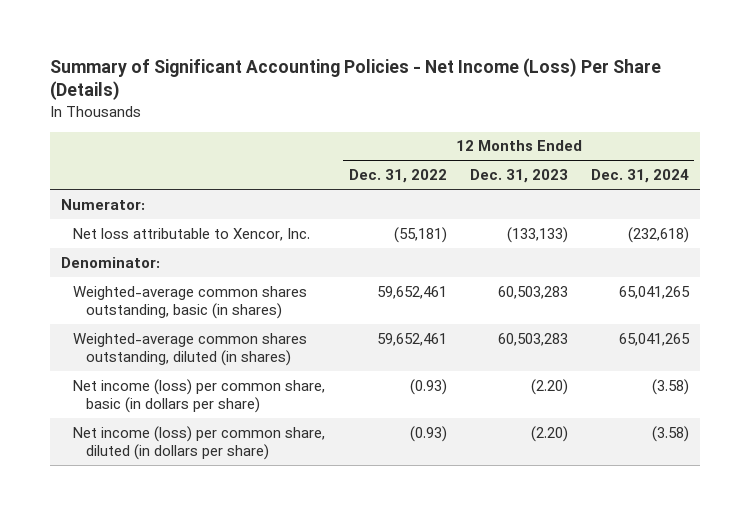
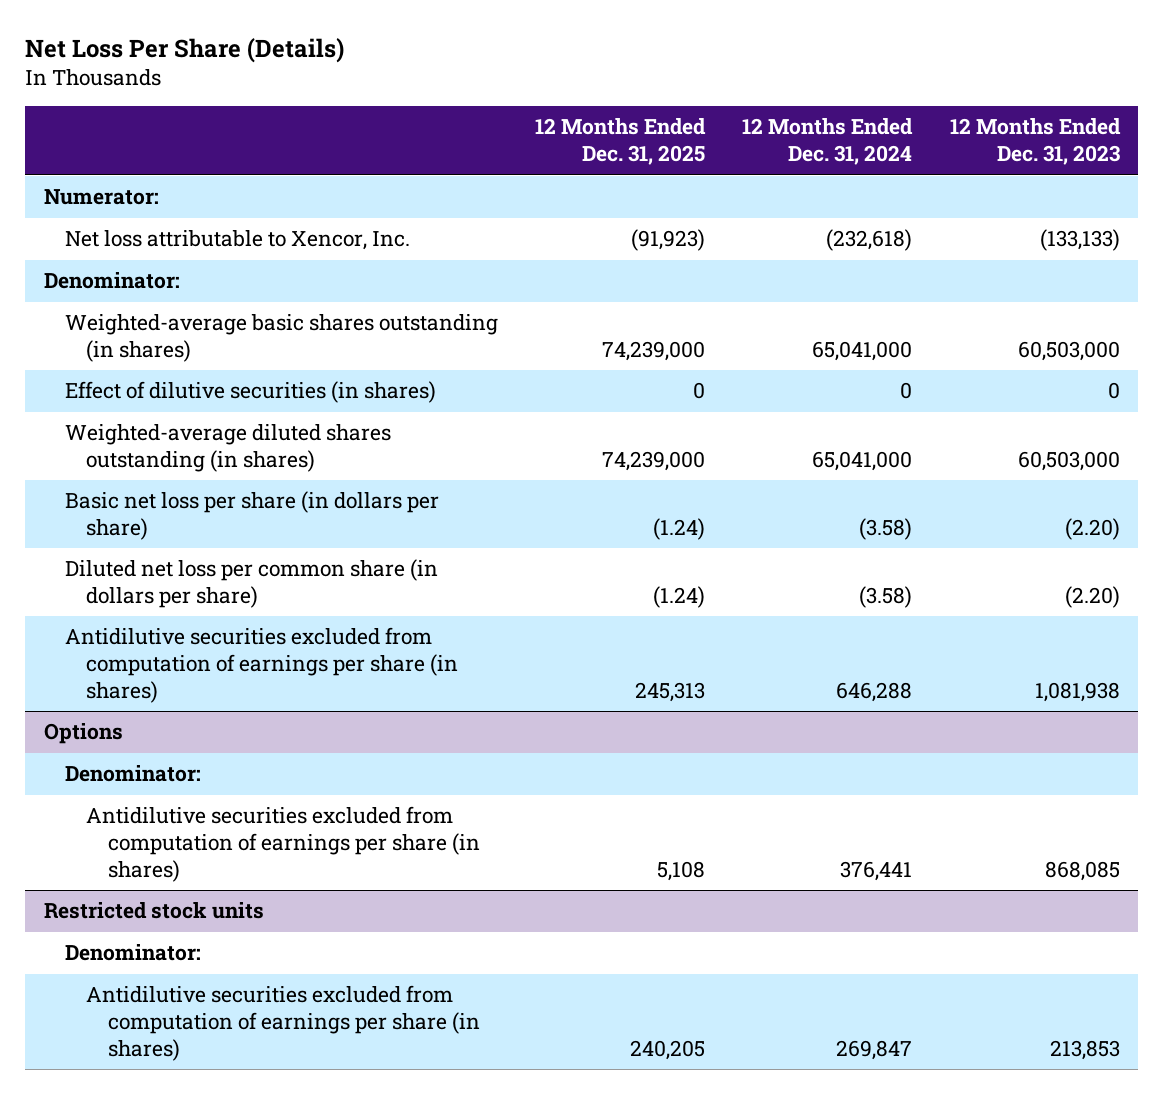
[49,57,661,101] Summary of Significant Accounting Policies - Net Income (Loss) Per Share (Details) -> [25,38,345,64] Net Loss Per Share (Details)
[348,169,447,184] Dec. 31, 2022 -> none
none -> [535,118,707,166] 12 Months Ended Dec. 31, 2025
[73,285,308,320] Weighted-average common shares outstanding, basic (in shares) -> [64,314,498,363] Weighted-average basic shares outstanding (in shares)
[497,285,568,299] 60,503,283 -> [1017,341,1120,362] 60,503,000
[618,285,690,299] 65,041,265 -> [812,341,913,362] 65,041,000
none -> [64,381,436,404] Effect of dilutive securities (in shares)
[73,332,308,367] Weighted-average common shares outstanding, diluted (in shares) -> [64,424,391,473] Weighted-average diluted shares outstanding (in shares)
[497,332,568,346] 60,503,283 -> [1017,451,1120,472] 60,503,000
[618,332,690,346] 65,041,265 -> [812,451,913,472] 65,041,000
[73,378,326,414] Net income (loss) per common share, basic (in dollars per share) -> [64,491,439,541] Basic net loss per share (in dollars per share)
[73,425,326,461] Net income (loss) per common share, diluted (in dollars per share) -> [64,559,438,609] Diluted net loss per common share (in dollars per share)
none -> [64,627,459,703] Antidilutive securities excluded from computation of earnings per share (in shares)
none -> [43,723,123,745] Options
none -> [64,765,201,783] Denominator:
none -> [86,806,480,882] Antidilutive securities excluded from computation of earnings per share (in shares)
none -> [43,902,264,920] Restricted stock units
none -> [64,944,201,962] Denominator:
none -> [86,985,480,1061] Antidilutive securities excluded from computation of earnings per share (in shares)

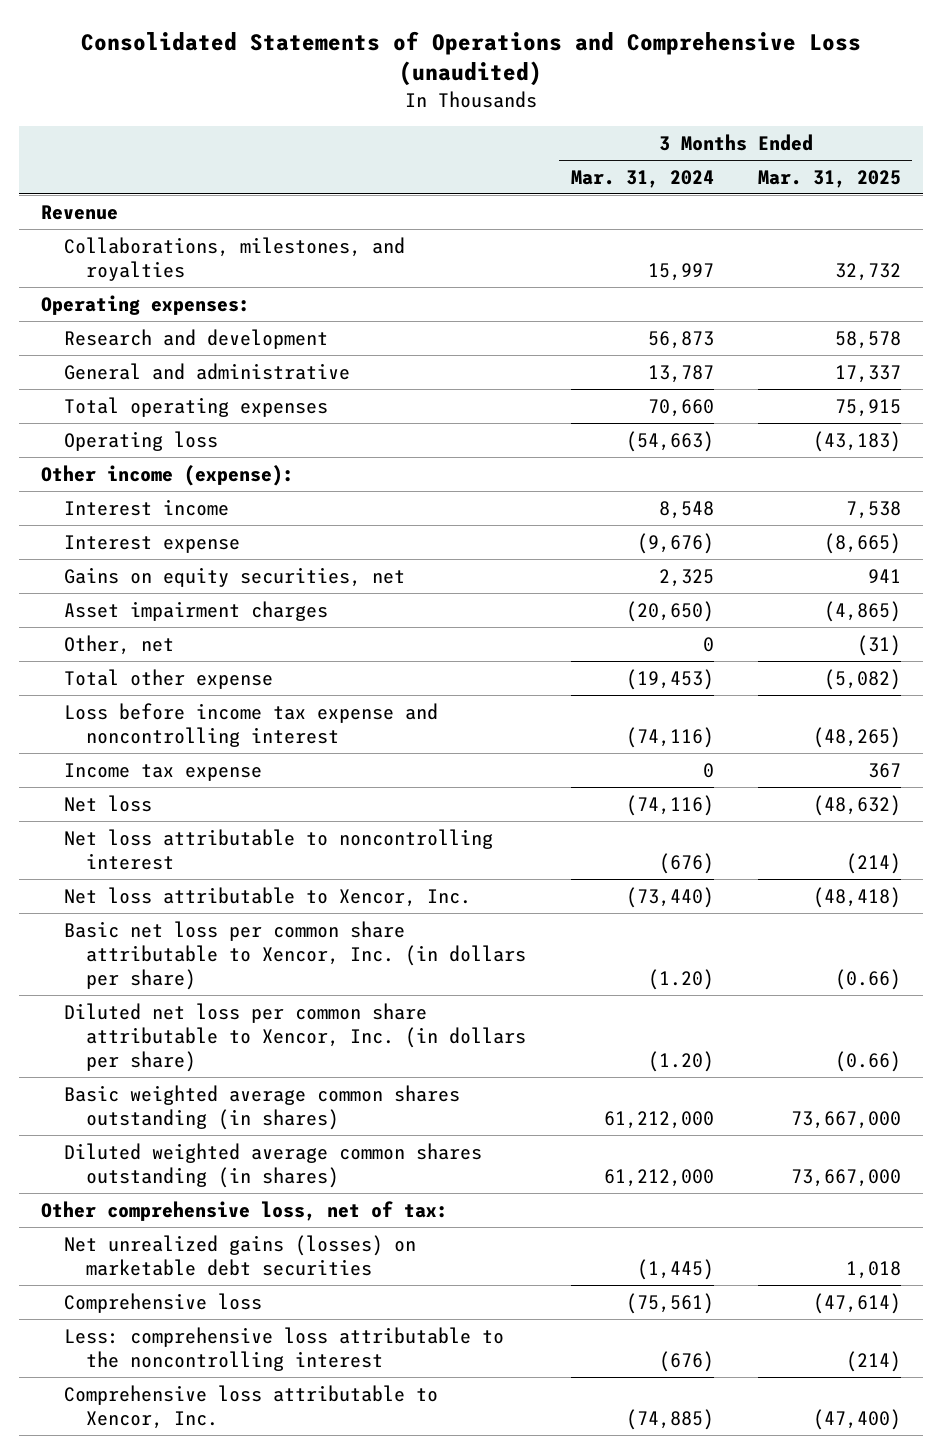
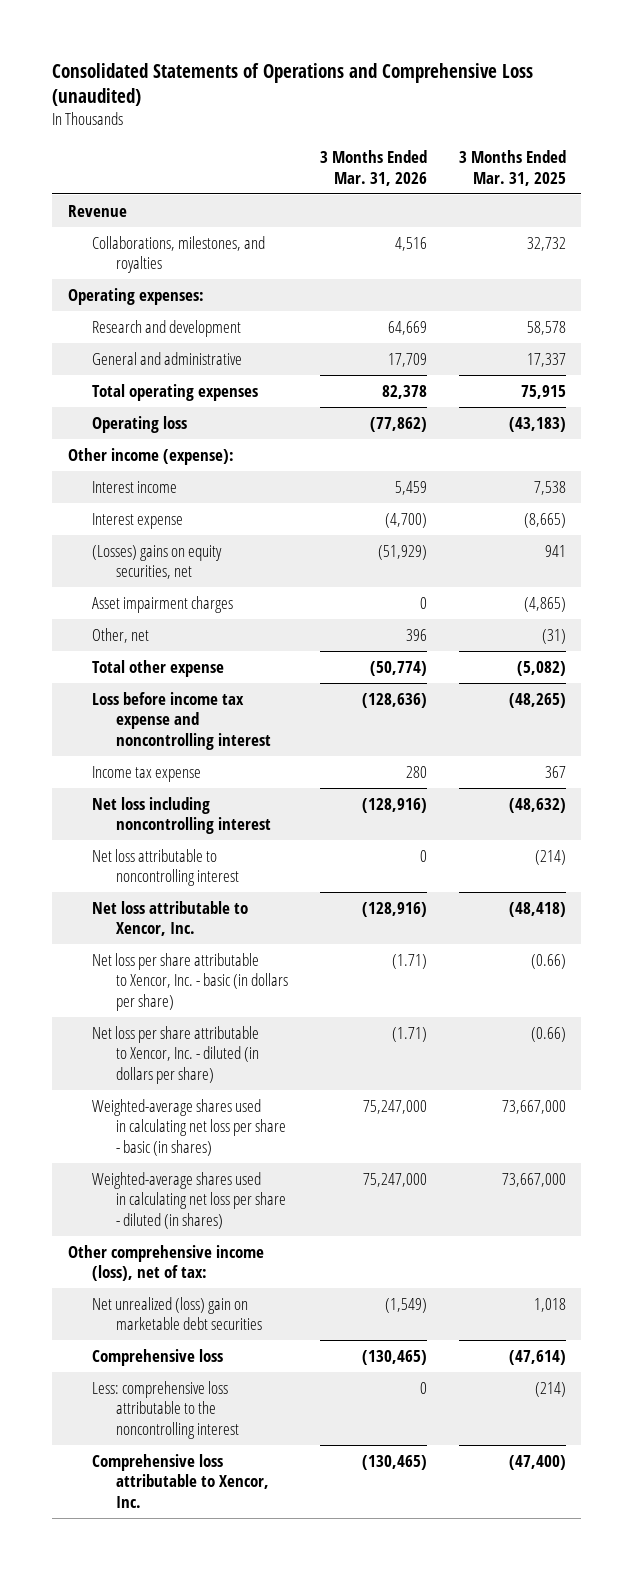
[570,169,714,188] Mar. 31, 2024 -> none
none -> [319,150,427,186] 3 Months Ended Mar. 31, 2026
[63,566,405,587] Gains on equity securities, net -> [92,544,223,580] (Losses) gains on equity securities, net
[63,794,152,812] Net loss -> [92,796,272,835] Net loss including noncontrolling interest
[63,920,527,991] Basic net loss per common share attributable to Xencor, Inc. (in dollars per share) -> [92,952,289,1011] Net loss per share attributable to Xencor, Inc. - basic (in dollars per share)
[63,1002,527,1073] Diluted net loss per common share attributable to Xencor, Inc. (in dollars per share) -> [92,1025,260,1084] Net loss per share attributable to Xencor, Inc. - diluted (in dollars per share)
[63,1084,460,1130] Basic weighted average common shares outstanding (in shares) -> [92,1098,287,1156] Weighted-average shares used in calculating net loss per share - basic (in shares)
[63,1142,482,1188] Diluted weighted average common shares outstanding (in shares) -> [92,1171,287,1229] Weighted-average shares used in calculating net loss per share - diluted (in shares)
[41,1200,449,1221] Other comprehensive loss, net of tax: -> [67,1244,264,1282] Other comprehensive income (loss), net of tax:
[63,1234,416,1276] Net unrealized gains (losses) on marketable debt securities -> [92,1296,263,1331] Net unrealized (loss) gain on marketable debt securities

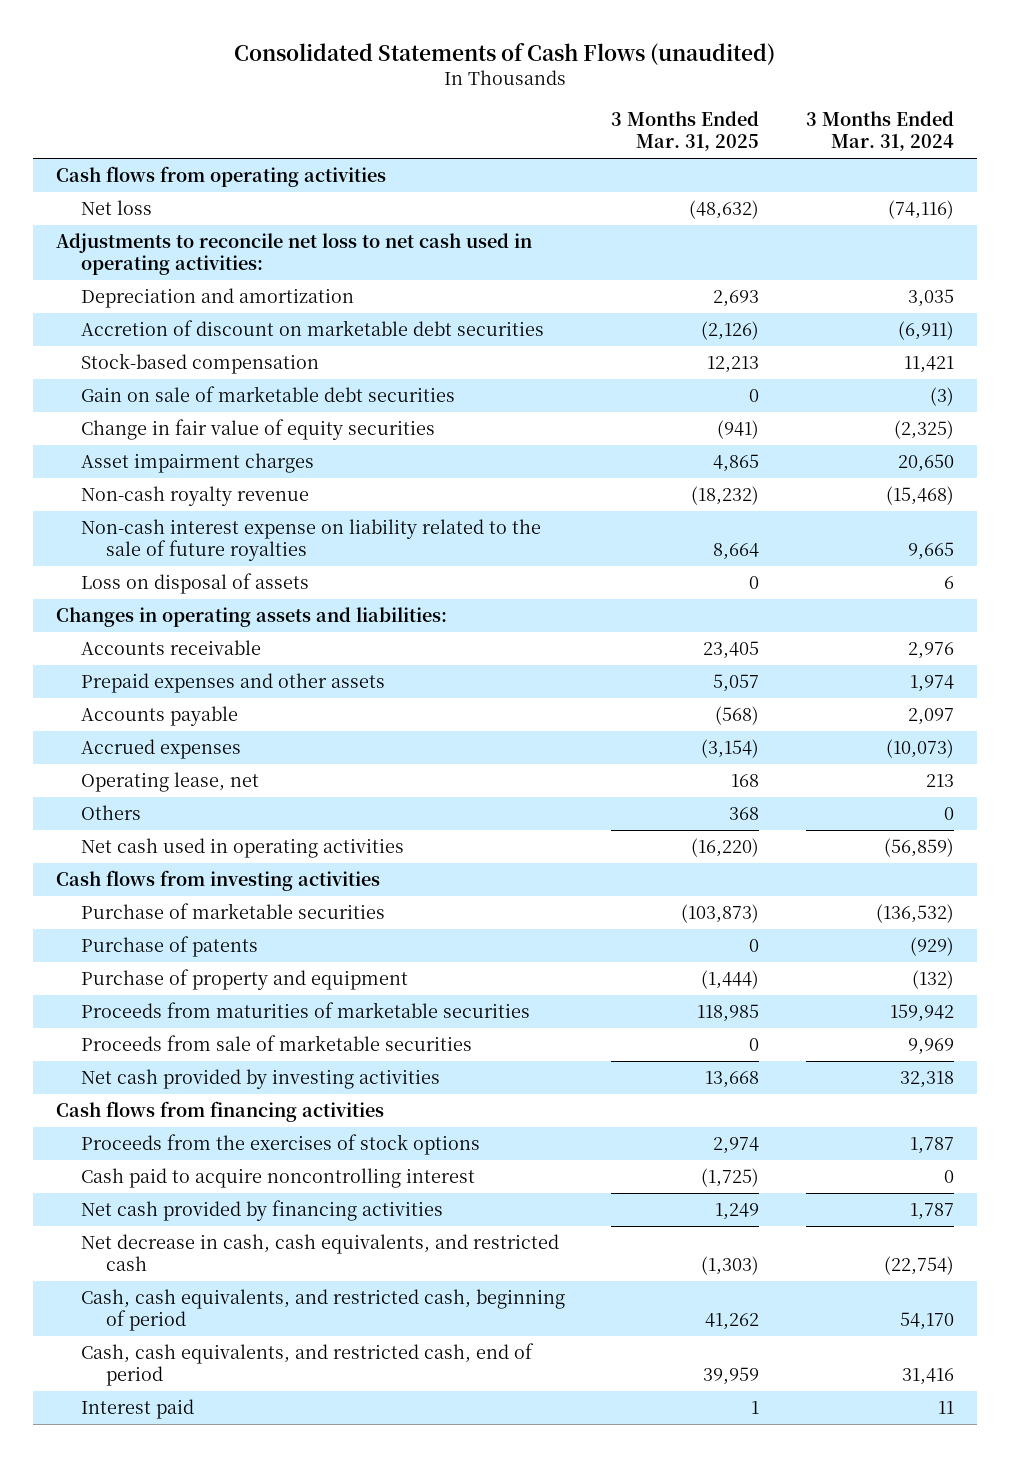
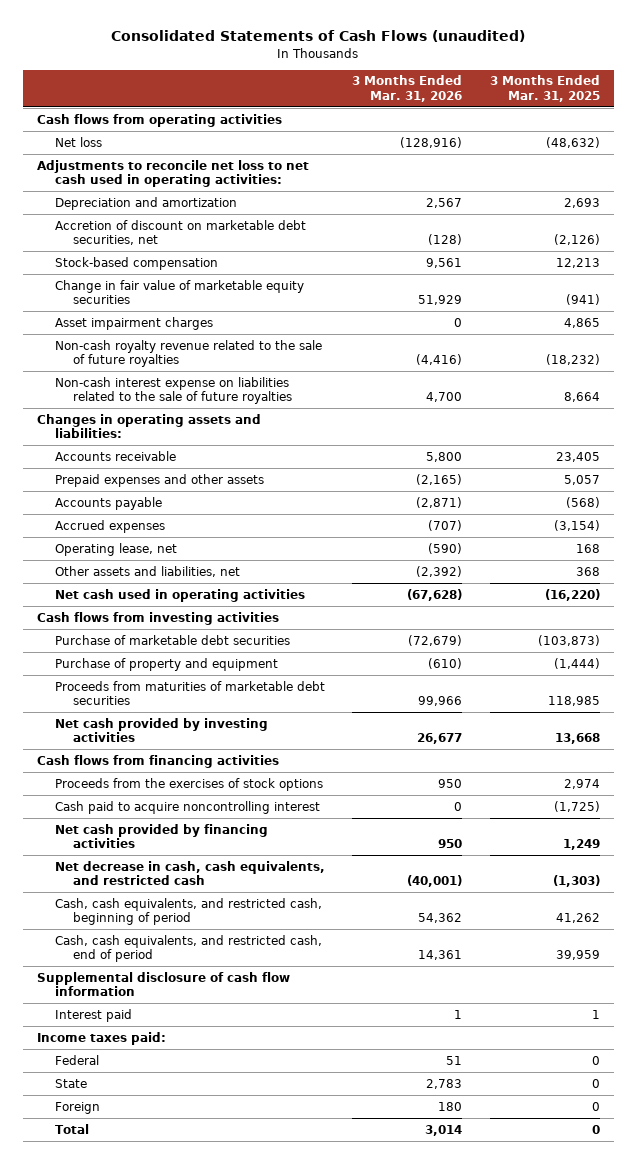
[805,111,954,152] 3 Months Ended Mar. 31, 2024 -> none
none -> [352,75,463,102] 3 Months Ended Mar. 31, 2026
[80,319,544,336] Accretion of discount on marketable debt securities -> [54,219,306,246] Accretion of discount on marketable debt securities, net
[80,385,455,402] Gain on sale of marketable debt securities -> none
[80,418,435,440] Change in fair value of equity securities -> [54,279,304,305] Change in fair value of marketable equity securities
[80,572,309,594] Loss on disposal of assets -> none
[80,485,309,506] Non-cash royalty revenue -> [54,339,322,368] Non-cash royalty revenue related to the sale of future royalties
[80,518,541,562] Non-cash interest expense on liability related to the sale of future royalties -> [54,376,292,405] Non-cash interest expense on liabilities related to the sale of future royalties
[80,804,141,820] Others -> [54,565,240,577] Other assets and liabilities, net
[80,935,258,957] Purchase of patents -> none
[80,902,385,919] Purchase of marketable securities -> [54,634,290,645] Purchase of marketable debt securities
[80,1034,472,1051] Proceeds from sale of marketable securities -> none
[80,1001,530,1018] Proceeds from maturities of marketable securities -> [54,680,325,706] Proceeds from maturities of marketable debt securities
none -> [36,971,290,997] Supplemental disclosure of cash flow information
none -> [36,1031,166,1045] Income taxes paid:
none -> [54,1054,99,1065] Federal
none -> [54,1078,87,1088] State
none -> [54,1101,100,1114] Foreign
none -> [54,1123,89,1134] Total

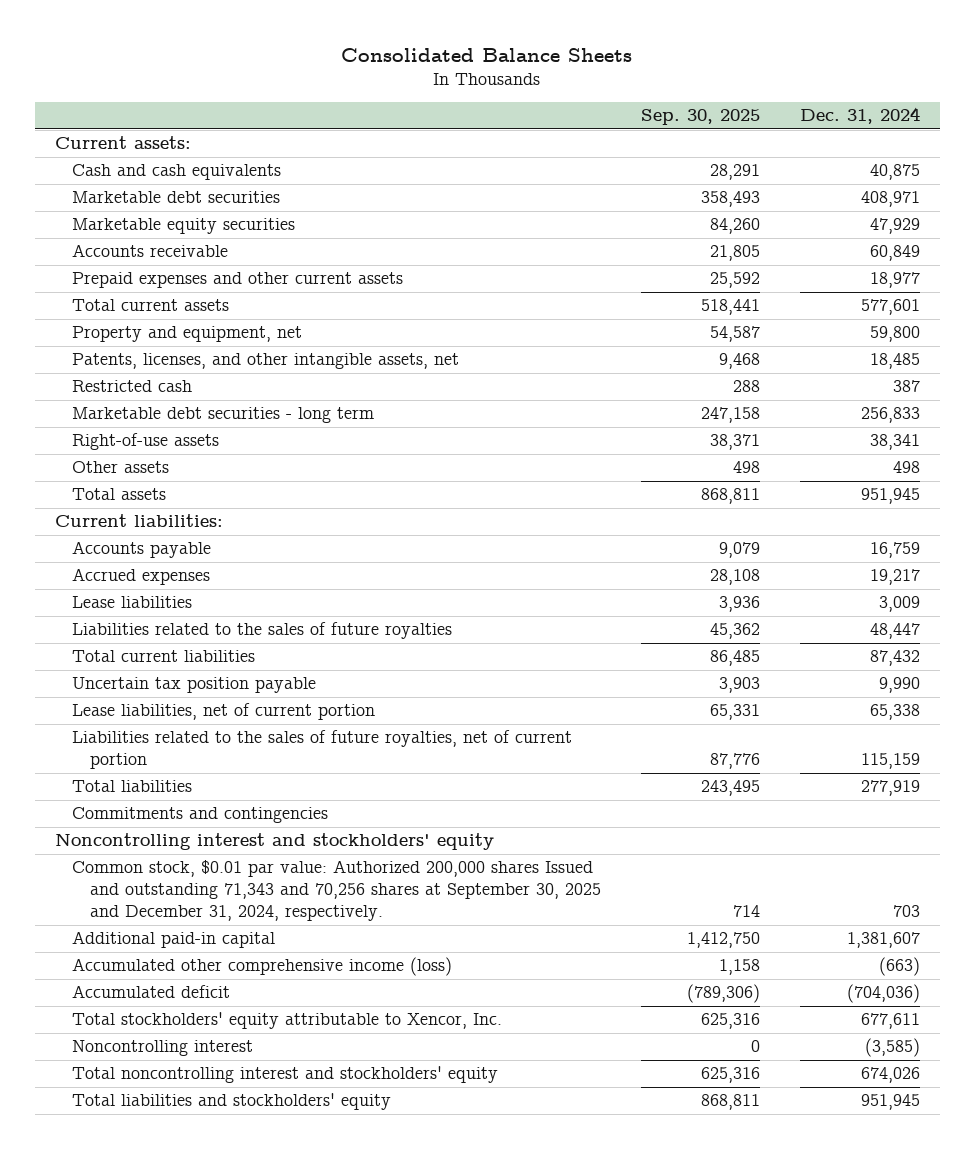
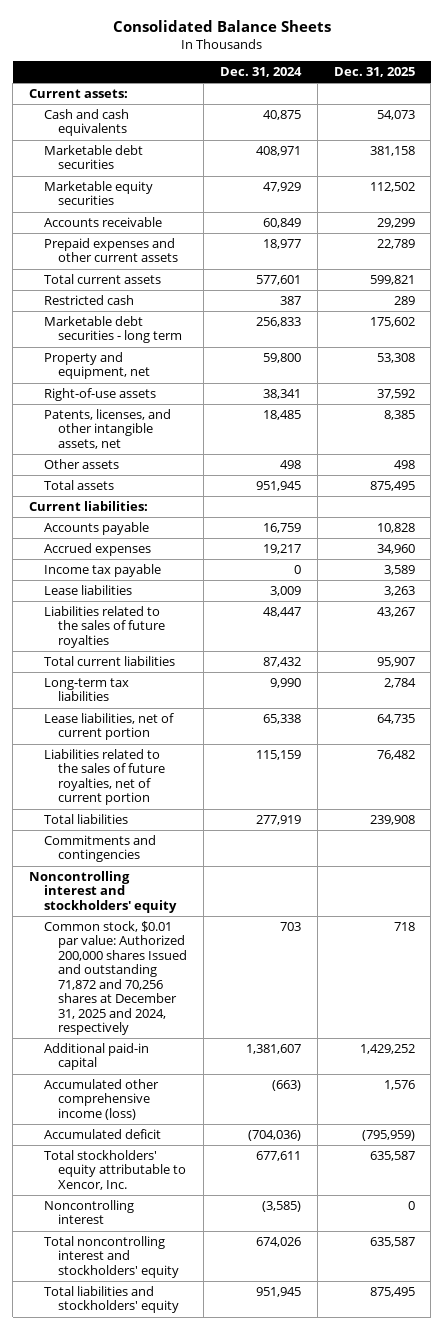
[640,109,760,126] Sep. 30, 2025 -> none
none -> [333,67,415,78] Dec. 31, 2025
[72,326,303,343] Property and equipment, net -> [43,352,151,380] Property and equipment, net
[72,353,460,370] Patents, licenses, and other intangible assets, net -> [43,409,171,449] Patents, licenses, and other intangible assets, net
none -> [43,564,161,578] Income tax payable
[72,677,317,694] Uncertain tax position payable -> [43,678,129,702] Long-term tax liabilities
[72,860,601,922] Common stock, $0.01 par value: Authorized 200,000 shares Issued and outstanding 71,343 and 70,256 shares at September 30, 2025 and December 31, 2024, respectively. -> [43,921,188,1036] Common stock, $0.01 par value: Authorized 200,000 shares Issued and outstanding 71,872 and 70,256 shares at December 31, 2025 and 2024, respectively

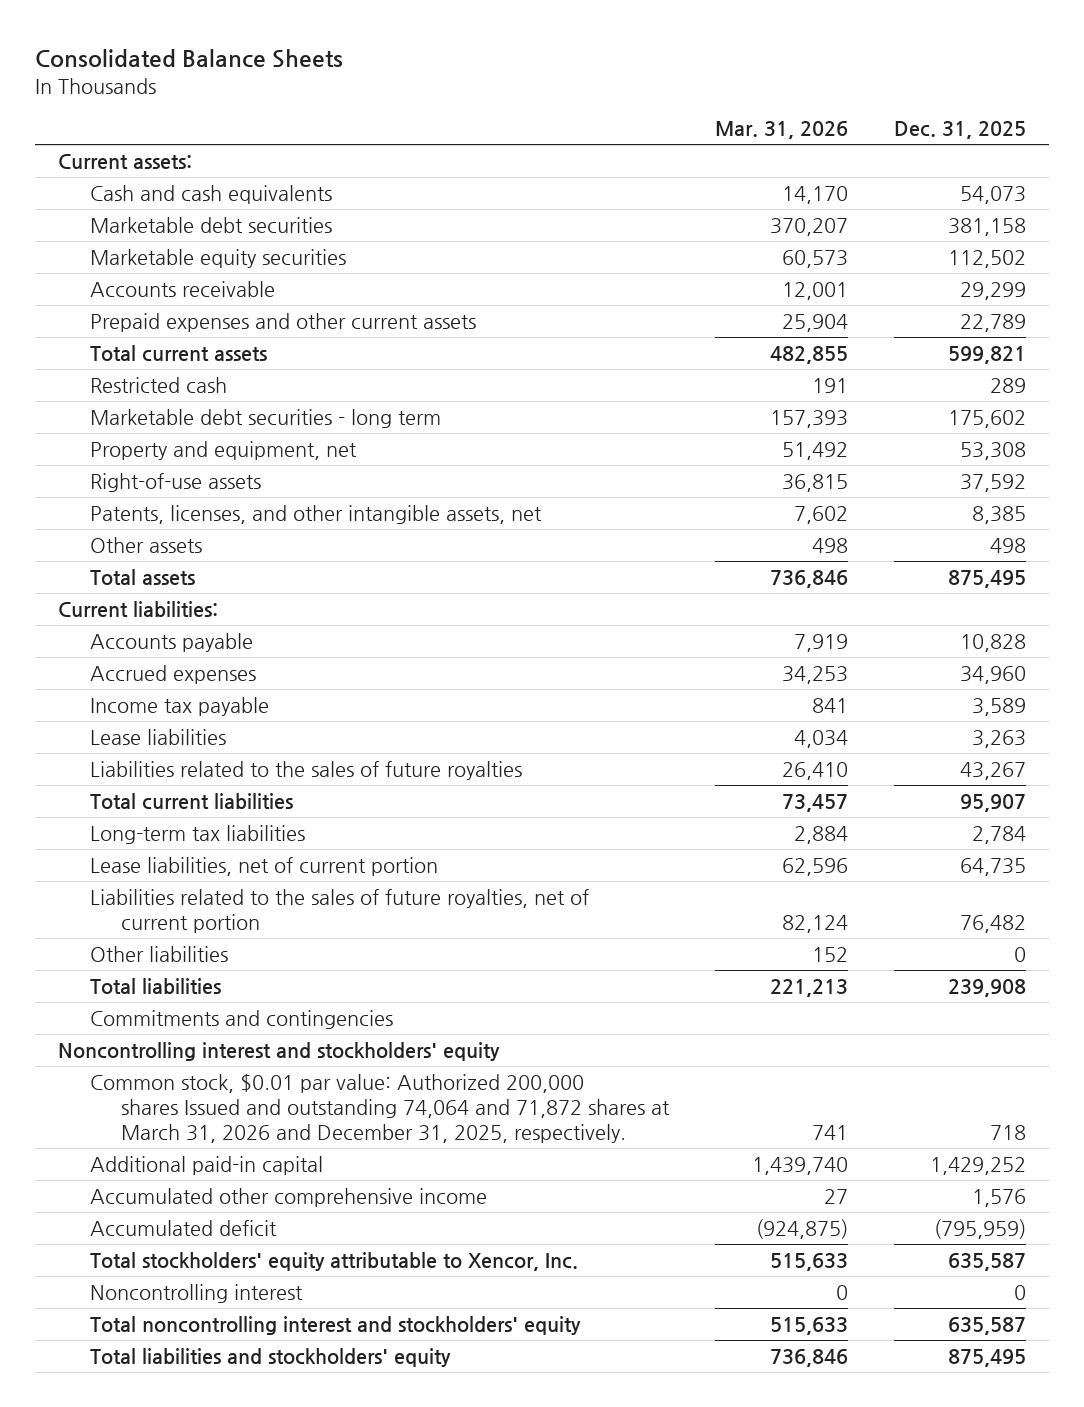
[219,67,302,78] Dec. 31, 2024 -> none
none -> [715,121,849,140] Mar. 31, 2026
none -> [89,945,228,962] Other liabilities
[43,921,188,1036] Common stock, $0.01 par value: Authorized 200,000 shares Issued and outstanding 71,872 and 70,256 shares at December 31, 2025 and 2024, respectively -> [89,1073,670,1144] Common stock, $0.01 par value: Authorized 200,000 shares Issued and outstanding 74,064 and 71,872 shares at March 31, 2026 and December 31, 2025, respectively.
[43,1079,159,1120] Accumulated other comprehensive income (loss) -> [89,1187,487,1207] Accumulated other comprehensive income

